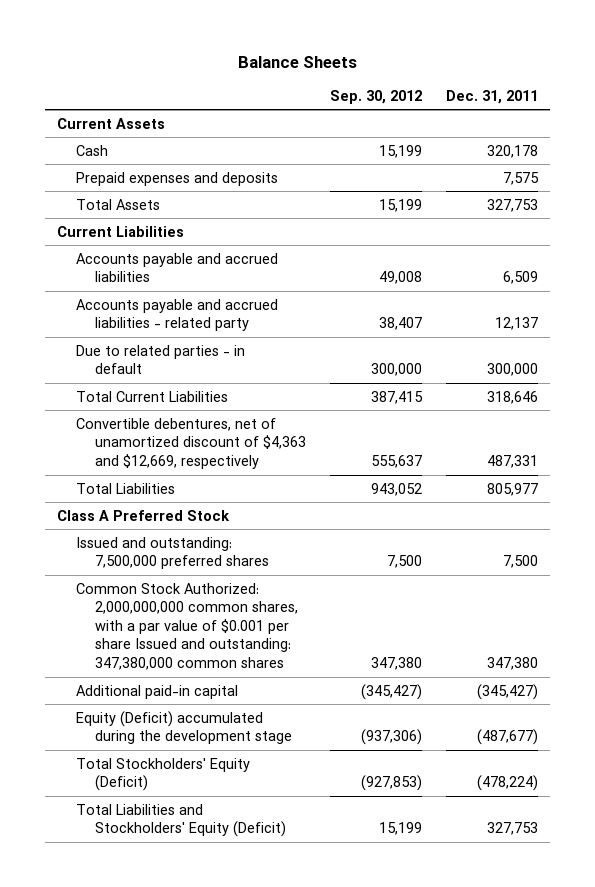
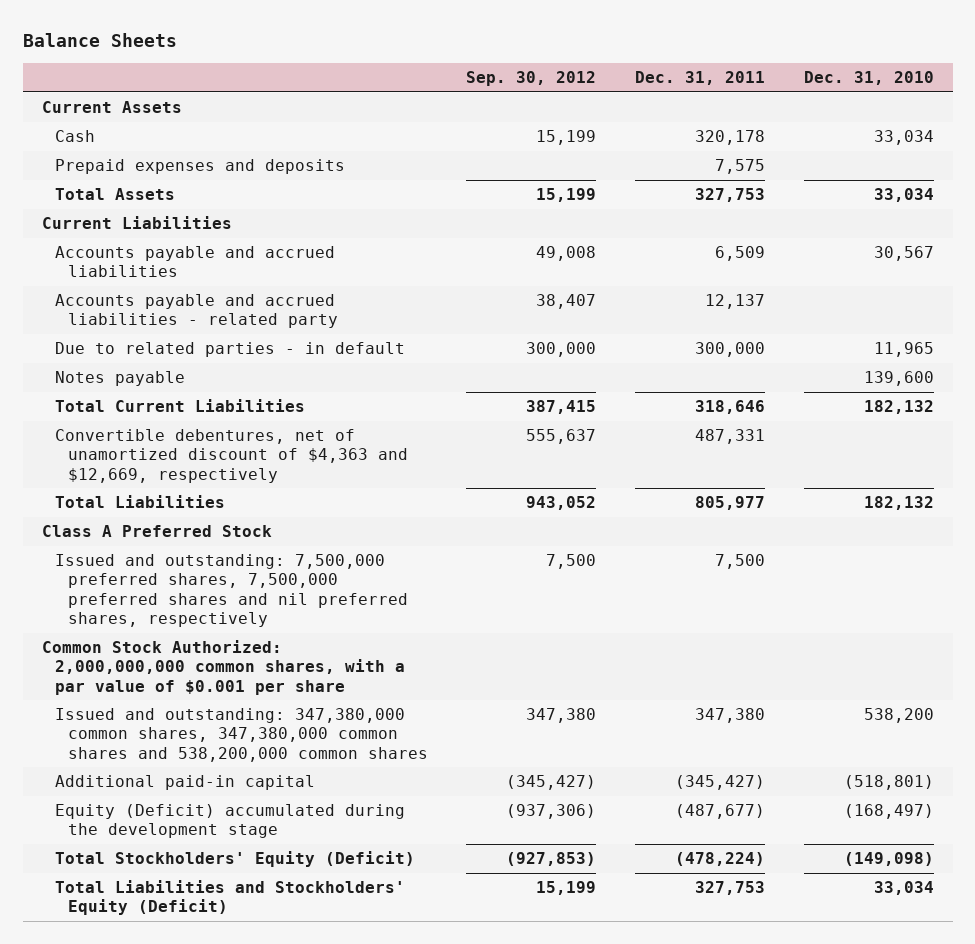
none -> [803,70,934,85] Dec. 31, 2010
none -> [54,371,185,387] Notes payable
[76,536,269,570] Issued and outstanding: 7,500,000 preferred shares -> [54,554,408,627] Issued and outstanding: 7,500,000 preferred shares, 7,500,000 preferred shares and nil preferred shares, respectively
none -> [41,640,405,695] Common Stock Authorized: 2,000,000,000 common shares, with a par value of $0.001 per share
[76,582,298,671] Common Stock Authorized: 2,000,000,000 common shares, with a par value of $0.001 per share Issued and outstanding: 347,380,000 common shares -> [54,708,428,762] Issued and outstanding: 347,380,000 common shares, 347,380,000 common shares and 538,200,000 common shares

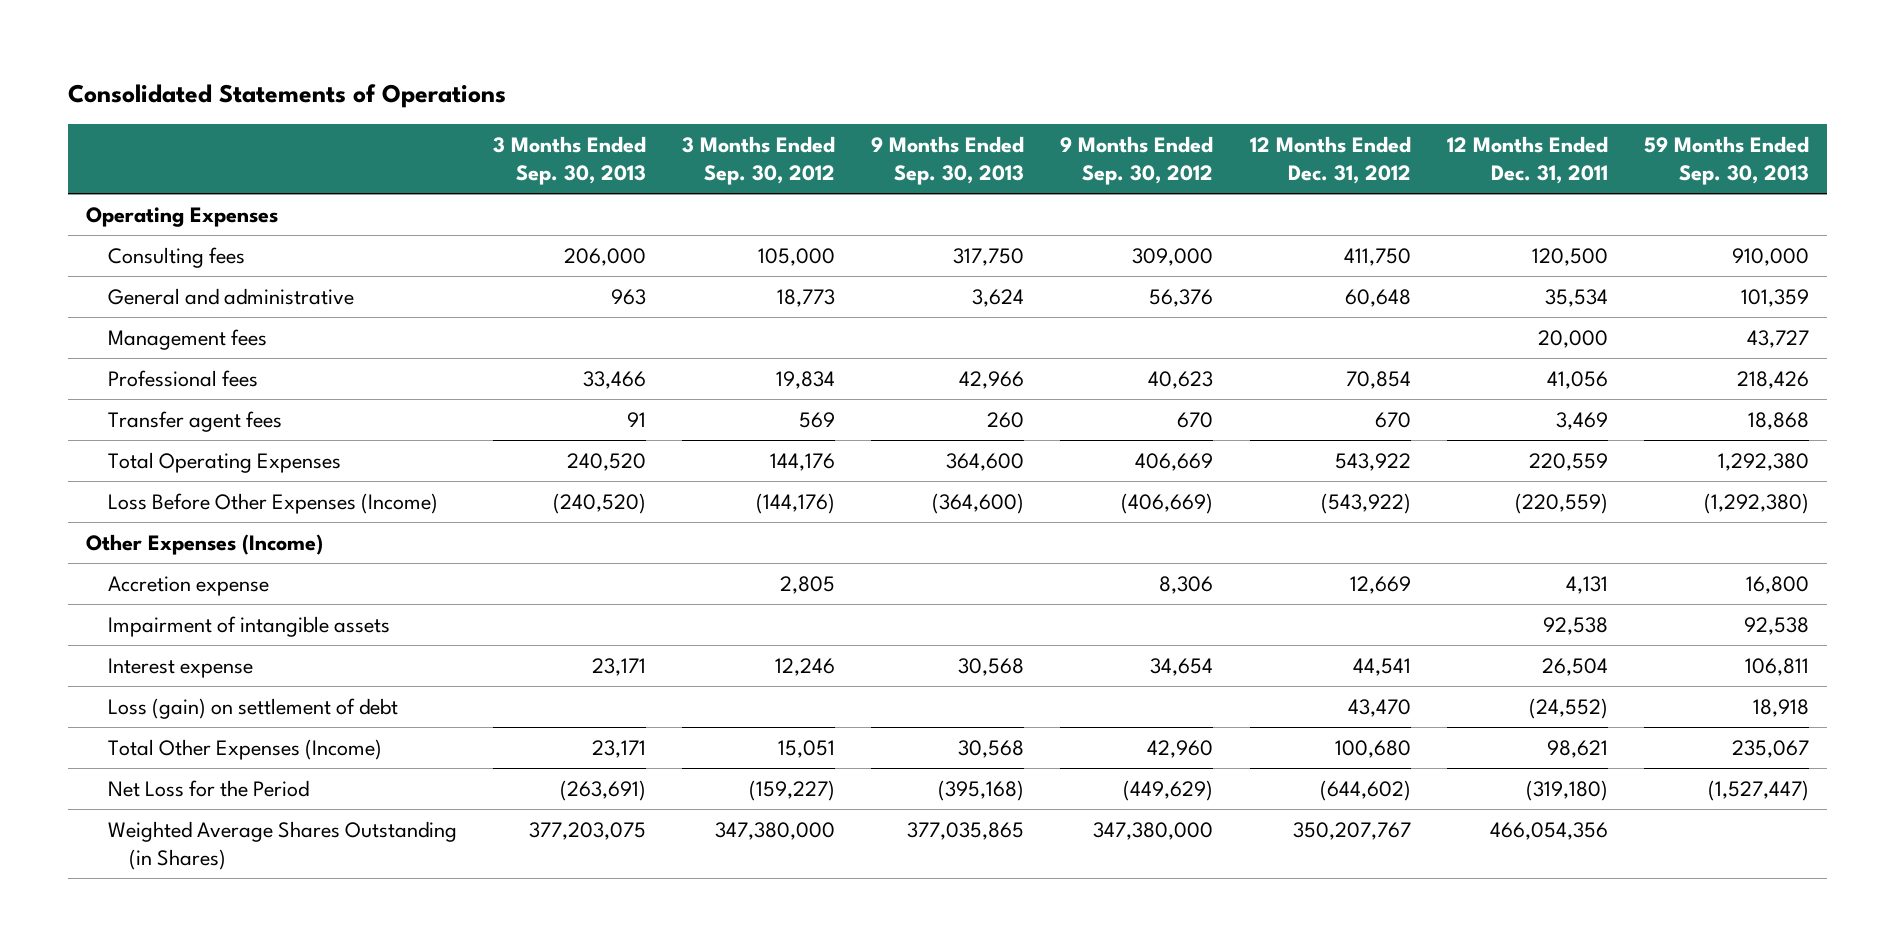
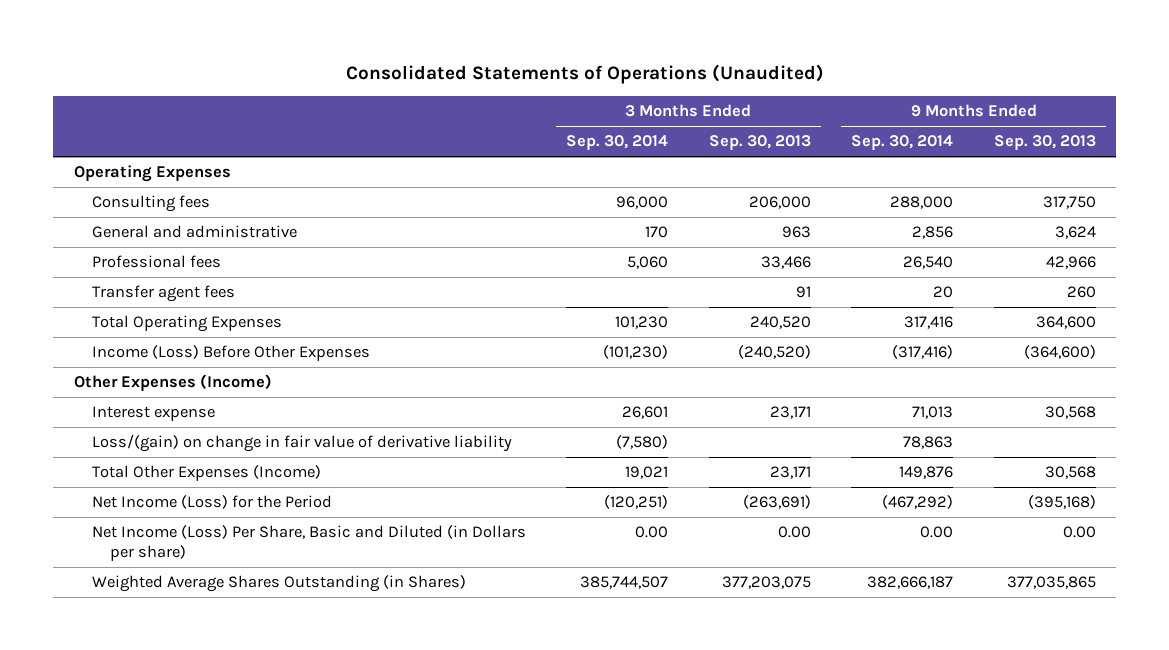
[67,84,506,109] Consolidated Statements of Operations -> [345,64,824,85] Consolidated Statements of Operations (Unaudited)
[682,136,836,185] 3 Months Ended Sep. 30, 2012 -> none
[1060,136,1214,185] 9 Months Ended Sep. 30, 2012 -> none
[1249,136,1411,184] 12 Months Ended Dec. 31, 2012 -> none
[1446,136,1608,184] 12 Months Ended Dec. 31, 2011 -> none
[1644,136,1810,185] 59 Months Ended Sep. 30, 2013 -> none
none -> [566,135,669,151] Sep. 30, 2014
none -> [851,135,954,151] Sep. 30, 2014
[107,328,267,350] Management fees -> none
[107,492,438,514] Loss Before Other Expenses (Income) -> [91,345,370,362] Income (Loss) Before Other Expenses
[107,575,269,596] Accretion expense -> none
[107,615,390,637] Impairment of intangible assets -> none
[107,697,398,719] Loss (gain) on settlement of debt -> none
none -> [91,434,512,453] Loss/(gain) on change in fair value of derivative liability
[107,779,309,797] Net Loss for the Period -> [91,495,332,510] Net Income (Loss) for the Period
none -> [91,525,526,561] Net Income (Loss) Per Share, Basic and Diluted (in Dollars per share)

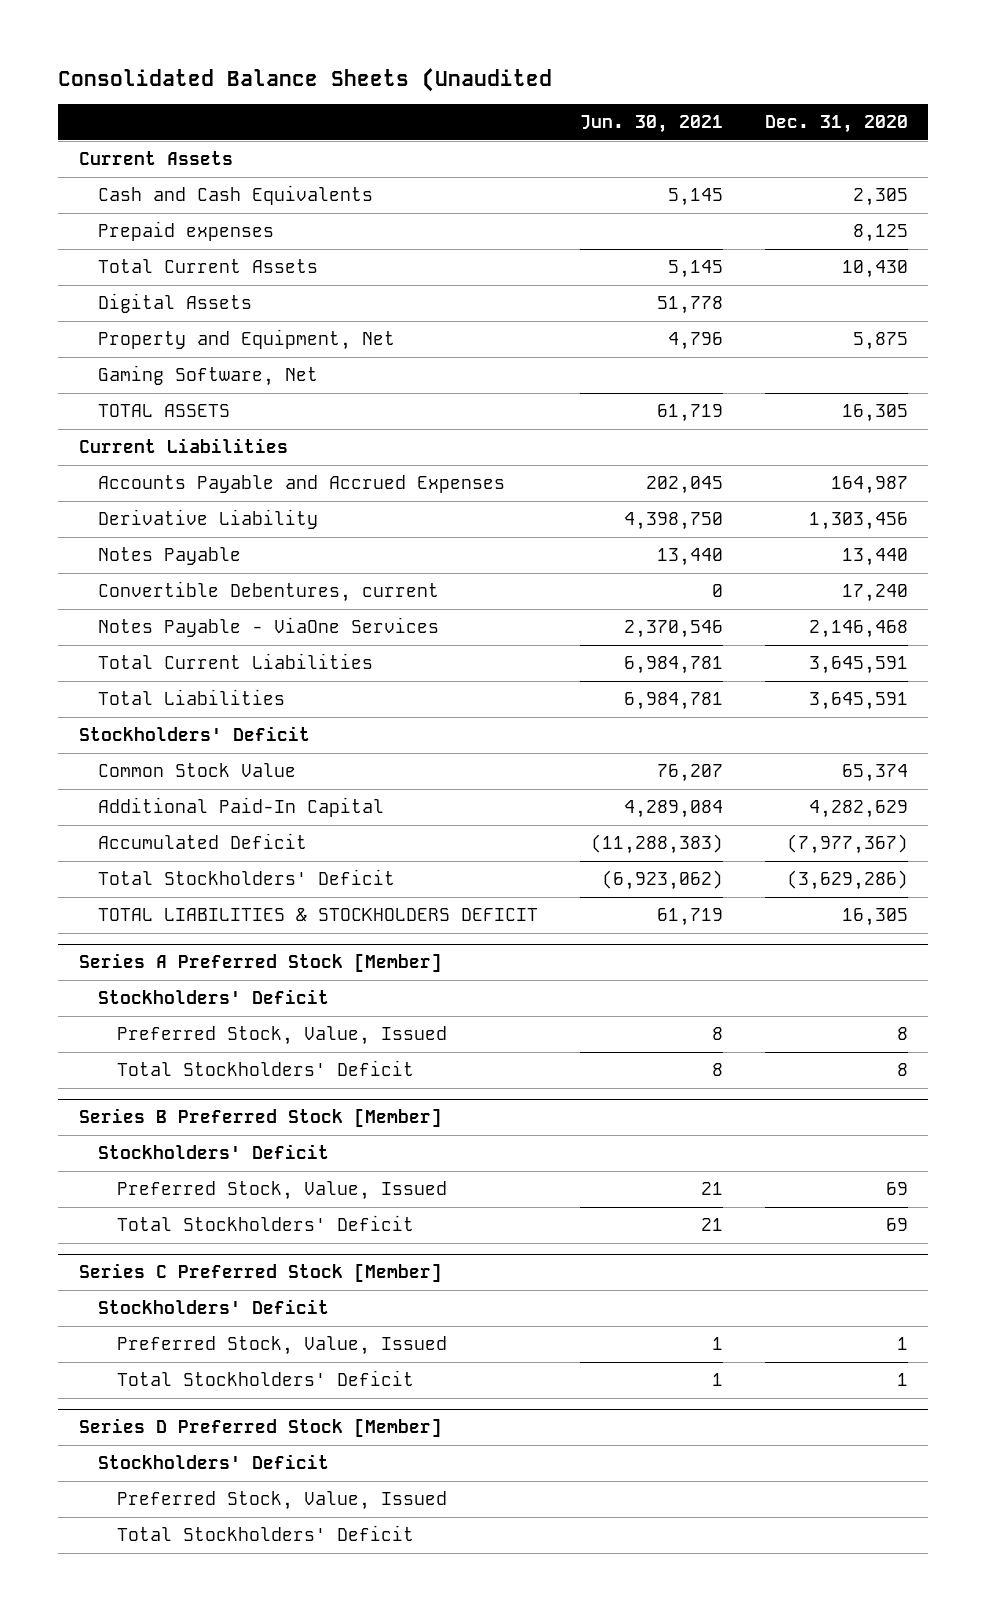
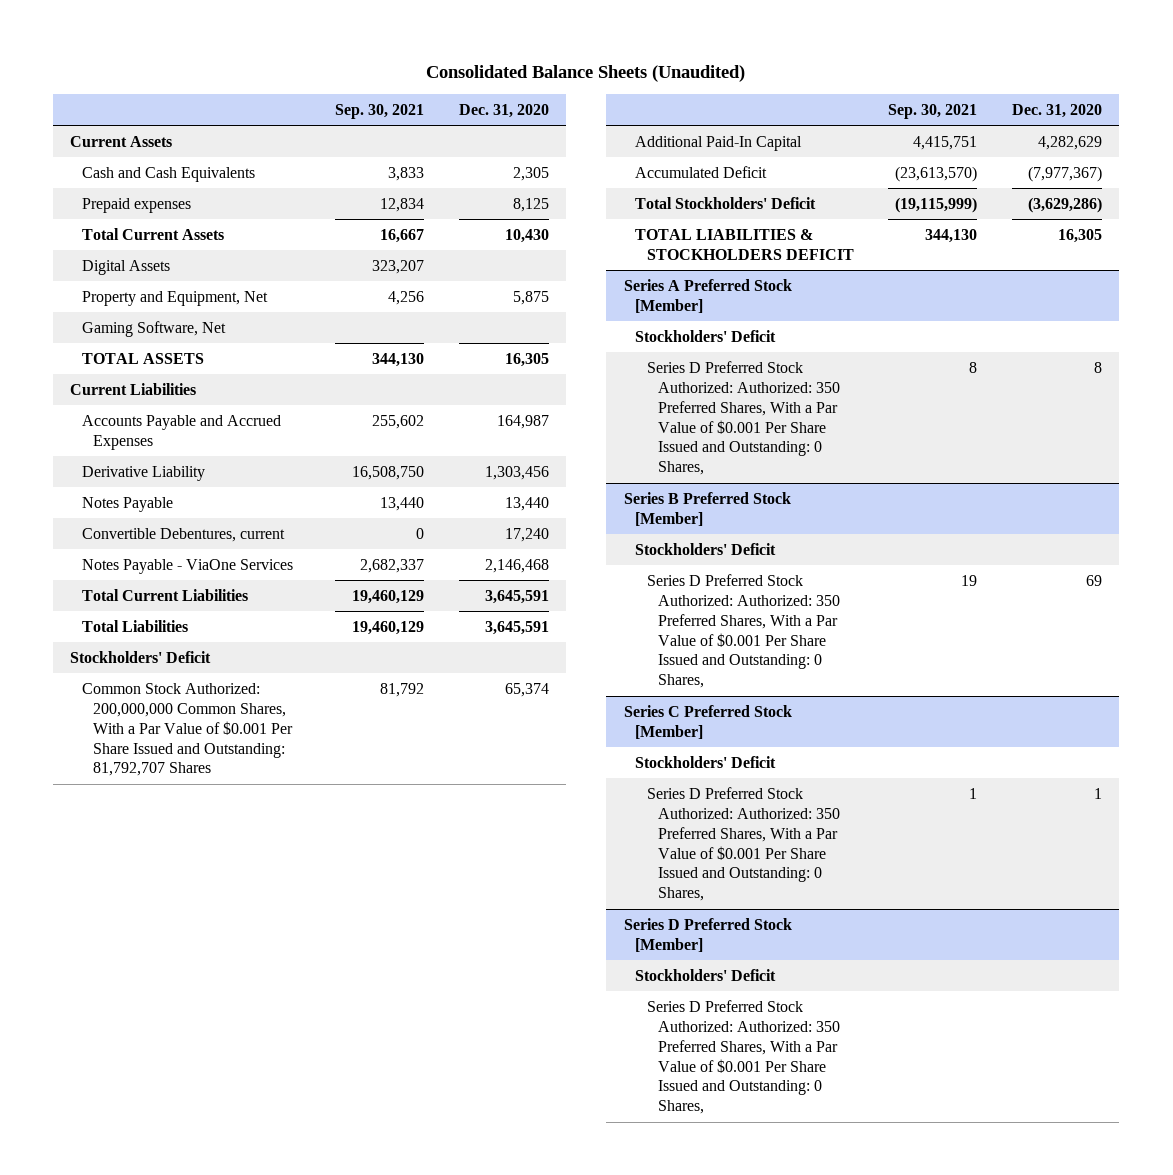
[58,67,553,92] Consolidated Balance Sheets (Unaudited -> [426,64,746,82] Consolidated Balance Sheets (Unaudited)
[579,115,723,134] Jun. 30, 2021 -> none
none -> [335,103,425,119] Sep. 30, 2021
[97,763,296,778] Common Stock Value -> [81,682,294,777] Common Stock Authorized: 200,000,000 Common Shares, With a Par Value of $0.001 Per Share Issued and Outstanding: 81,792,707 Shares
[116,1060,414,1077] Total Stockholders' Deficit -> none
[116,1026,447,1046] Preferred Stock, Value, Issued -> [646,360,841,476] Series D Preferred Stock Authorized: Authorized: 350 Preferred Shares, With a Par Value of $0.001 Per Share Issued and Outstanding: 0 Shares,
[116,1215,414,1232] Total Stockholders' Deficit -> none
[116,1181,447,1201] Preferred Stock, Value, Issued -> [646,573,841,689] Series D Preferred Stock Authorized: Authorized: 350 Preferred Shares, With a Par Value of $0.001 Per Share Issued and Outstanding: 0 Shares,
[116,1370,414,1387] Total Stockholders' Deficit -> none
[116,1336,447,1356] Preferred Stock, Value, Issued -> [646,786,841,902] Series D Preferred Stock Authorized: Authorized: 350 Preferred Shares, With a Par Value of $0.001 Per Share Issued and Outstanding: 0 Shares,
[116,1525,414,1542] Total Stockholders' Deficit -> none
[116,1491,447,1511] Preferred Stock, Value, Issued -> [646,999,841,1115] Series D Preferred Stock Authorized: Authorized: 350 Preferred Shares, With a Par Value of $0.001 Per Share Issued and Outstanding: 0 Shares,

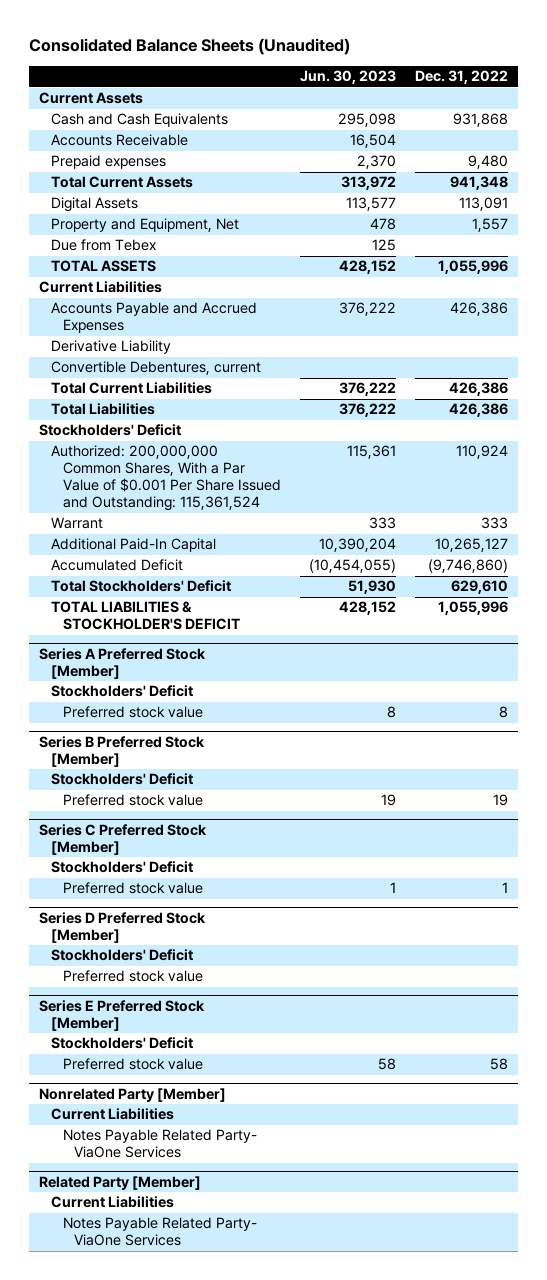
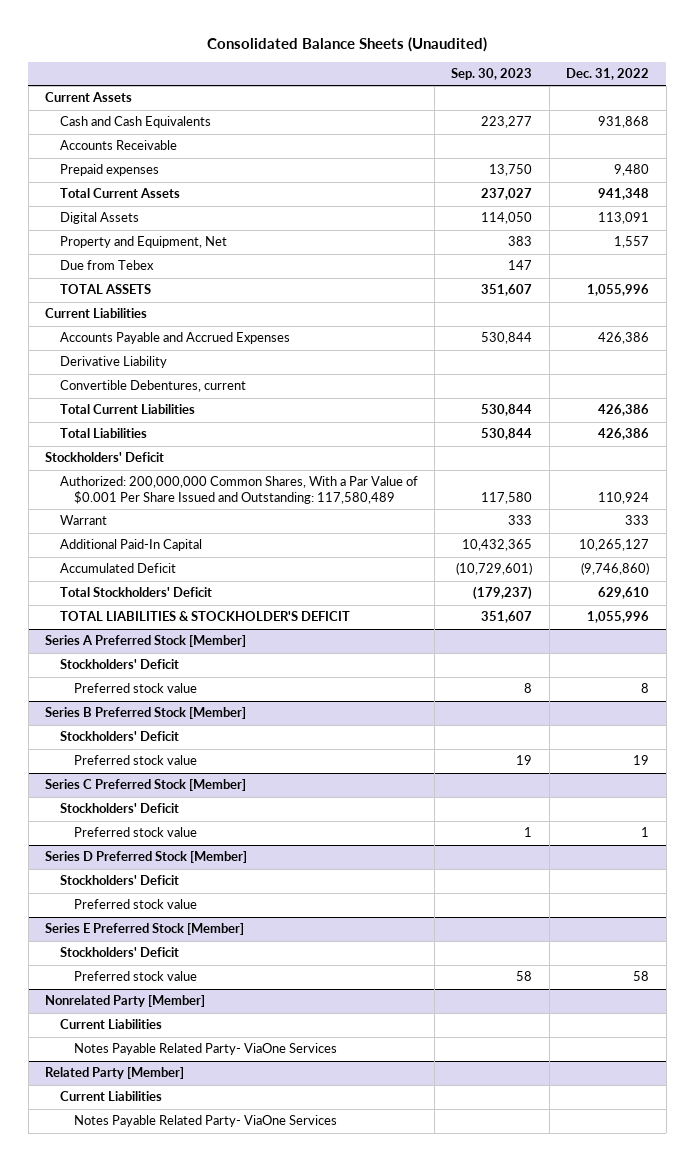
[299,70,396,85] Jun. 30, 2023 -> none
none -> [451,68,533,81] Sep. 30, 2023
[50,445,281,512] Authorized: 200,000,000 Common Shares, With a Par Value of $0.001 Per Share Issued and Outstanding: 115,361,524 -> [59,476,418,504] Authorized: 200,000,000 Common Shares, With a Par Value of $0.001 Per Share Issued and Outstanding: 117,580,489

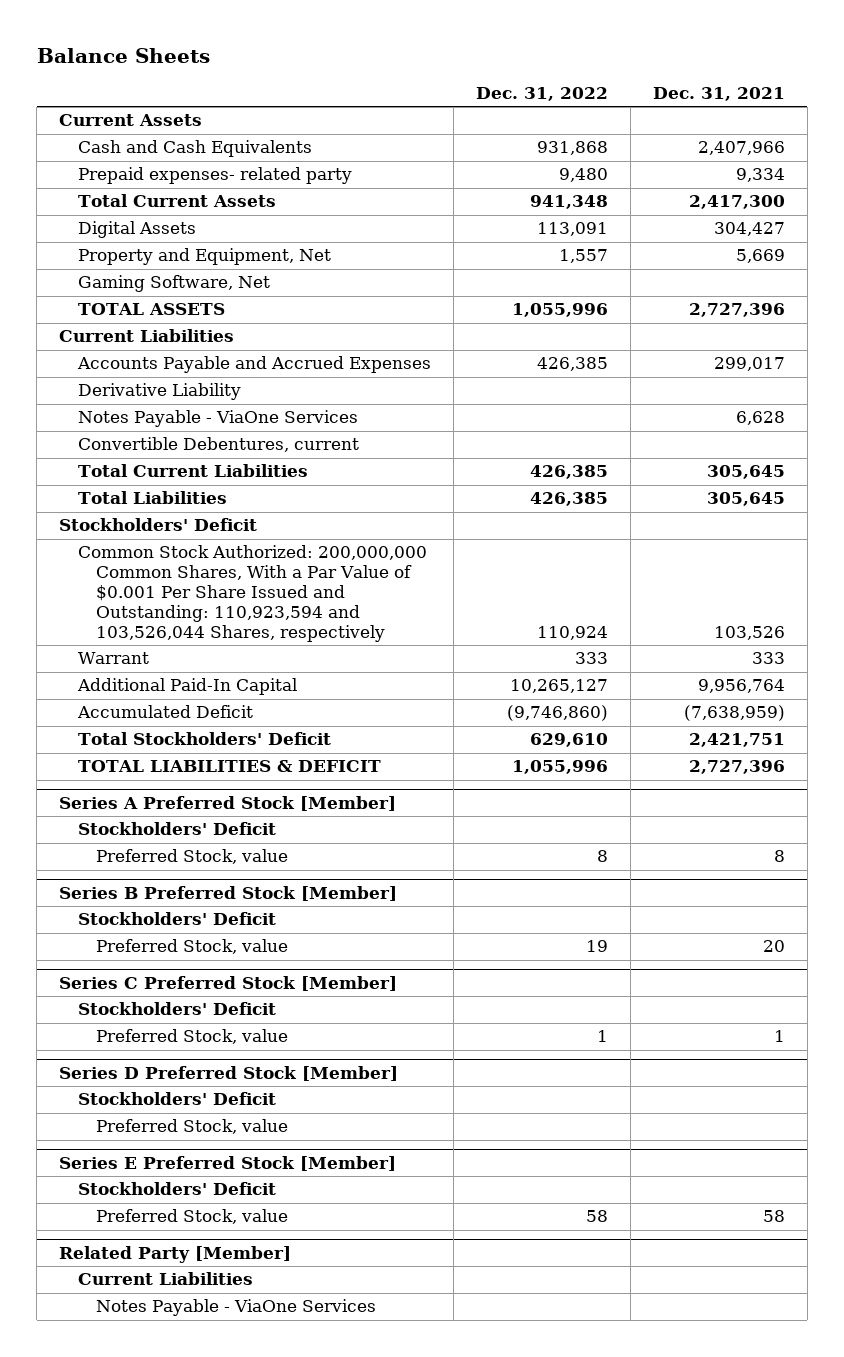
[207,36,488,52] Consolidated Balance Sheets (Unaudited) -> [36,47,210,63] Balance Sheets
[451,68,533,81] Sep. 30, 2023 -> none
none -> [652,86,785,101] Dec. 31, 2021
[59,140,177,151] Accounts Receivable -> none
[59,164,159,177] Prepaid expenses -> [77,167,352,185] Prepaid expenses- related party
[59,260,154,271] Due from Tebex -> none
none -> [77,275,270,293] Gaming Software, Net
[598,332,650,345] 426,386 -> [536,357,608,372] 426,385
none -> [77,410,358,428] Notes Payable - ViaOne Services
[598,404,650,417] 426,386 -> [529,465,608,480] 426,385
[598,428,650,441] 426,386 -> [529,492,608,507] 426,385
[59,476,418,504] Authorized: 200,000,000 Common Shares, With a Par Value of $0.001 Per Share Issued and Outstanding: 117,580,489 -> [77,545,427,642] Common Stock Authorized: 200,000,000 Common Shares, With a Par Value of $0.001 Per Share Issued and Outstanding: 110,923,594 and 103,526,044 Shares, respectively
[59,611,350,622] TOTAL LIABILITIES & STOCKHOLDER'S DEFICIT -> [77,760,381,773] TOTAL LIABILITIES & DEFICIT
[73,683,197,694] Preferred stock value -> [95,849,288,865] Preferred Stock, value
[73,755,197,766] Preferred stock value -> [95,939,288,955] Preferred Stock, value
[73,827,197,838] Preferred stock value -> [95,1029,288,1045] Preferred Stock, value
[73,899,197,910] Preferred stock value -> [95,1119,288,1135] Preferred Stock, value
[45,995,206,1008] Nonrelated Party [Member] -> none
[59,1019,162,1030] Current Liabilities -> none
[73,1043,337,1056] Notes Payable Related Party- ViaOne Services -> none
[73,971,197,982] Preferred stock value -> [95,1209,288,1225] Preferred Stock, value
[73,1115,337,1128] Notes Payable Related Party- ViaOne Services -> [95,1299,376,1317] Notes Payable - ViaOne Services

